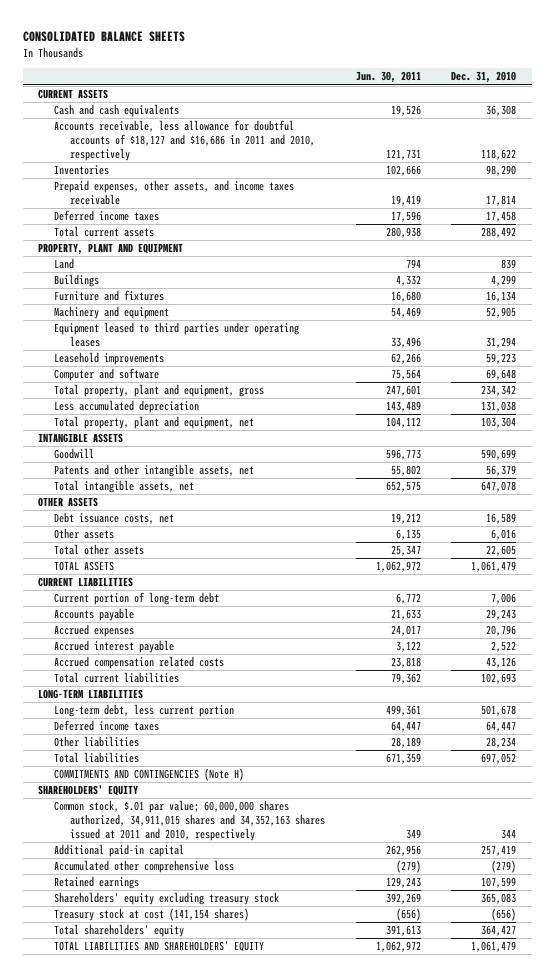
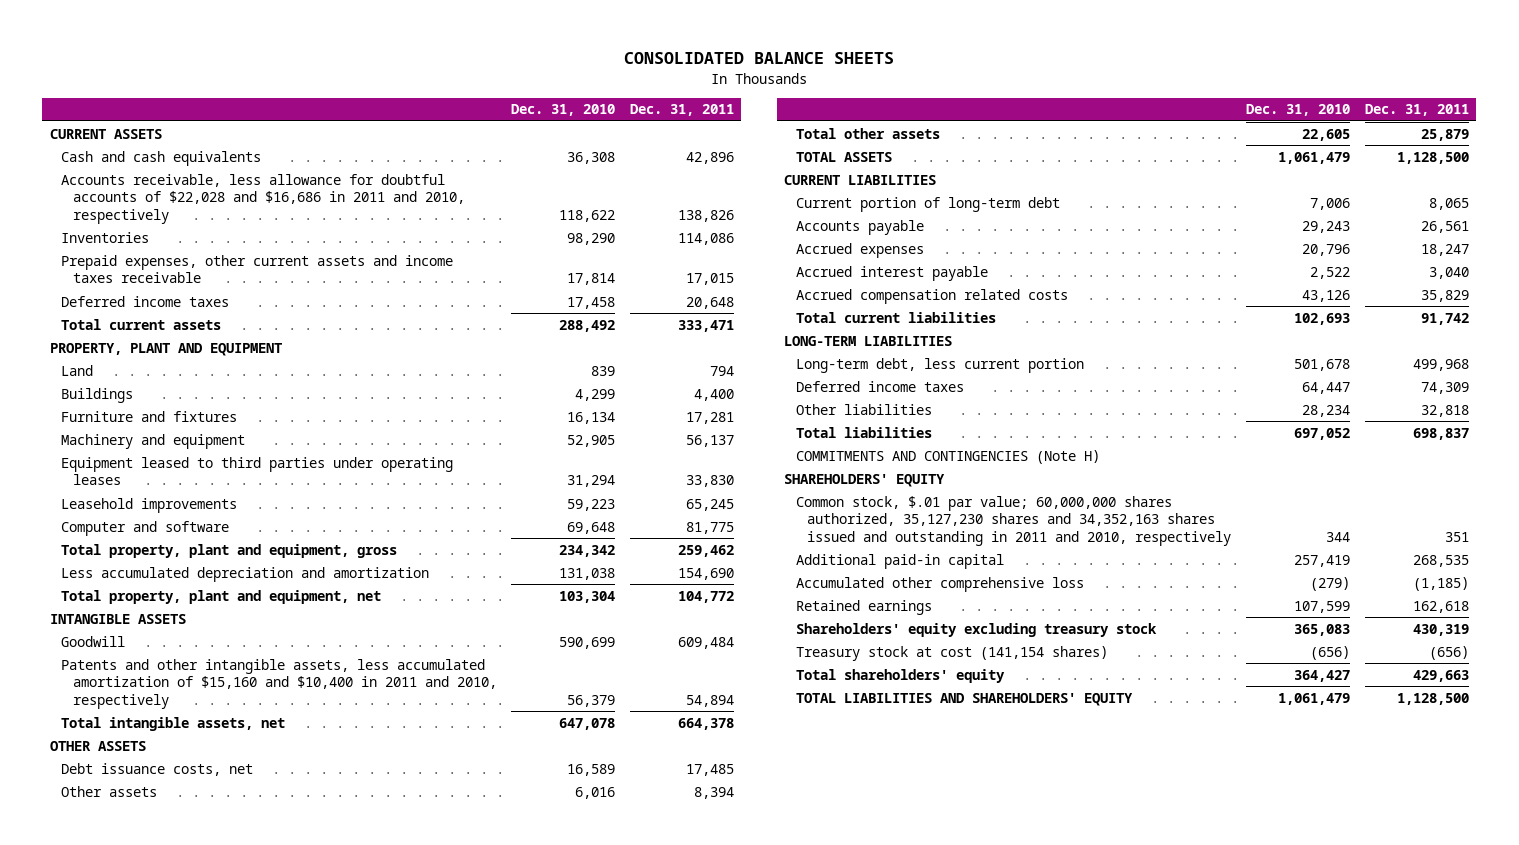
[355,71,421,84] Jun. 30, 2011 -> none
none -> [630,104,735,117] Dec. 31, 2011
[54,120,315,161] Accounts receivable, less allowance for doubtful accounts of $18,127 and $16,686 in 2011 and 2010, respectively -> [61,173,465,225] Accounts receivable, less allowance for doubtful accounts of $22,028 and $16,686 in 2011 and 2010, respectively
[54,180,295,205] Prepaid expenses, other assets, and income taxes receivable -> [61,254,454,284] Prepaid expenses, other current assets and income taxes receivable
[54,400,200,414] Less accumulated depreciation -> [61,566,430,582] Less accumulated depreciation and amortization
[54,464,255,478] Patents and other intangible assets, net -> [61,658,497,710] Patents and other intangible assets, less accumulated amortization of $15,160 and $10,400 in 2011 and 2010, respectively
[54,800,325,841] Common stock, $.01 par value; 60,000,000 shares authorized, 34,911,015 shares and 34,352,163 shares issued at 2011 and 2010, respectively -> [795,495,1232,547] Common stock, $.01 par value; 60,000,000 shares authorized, 35,127,230 shares and 34,352,163 shares issued and outstanding in 2011 and 2010, respectively

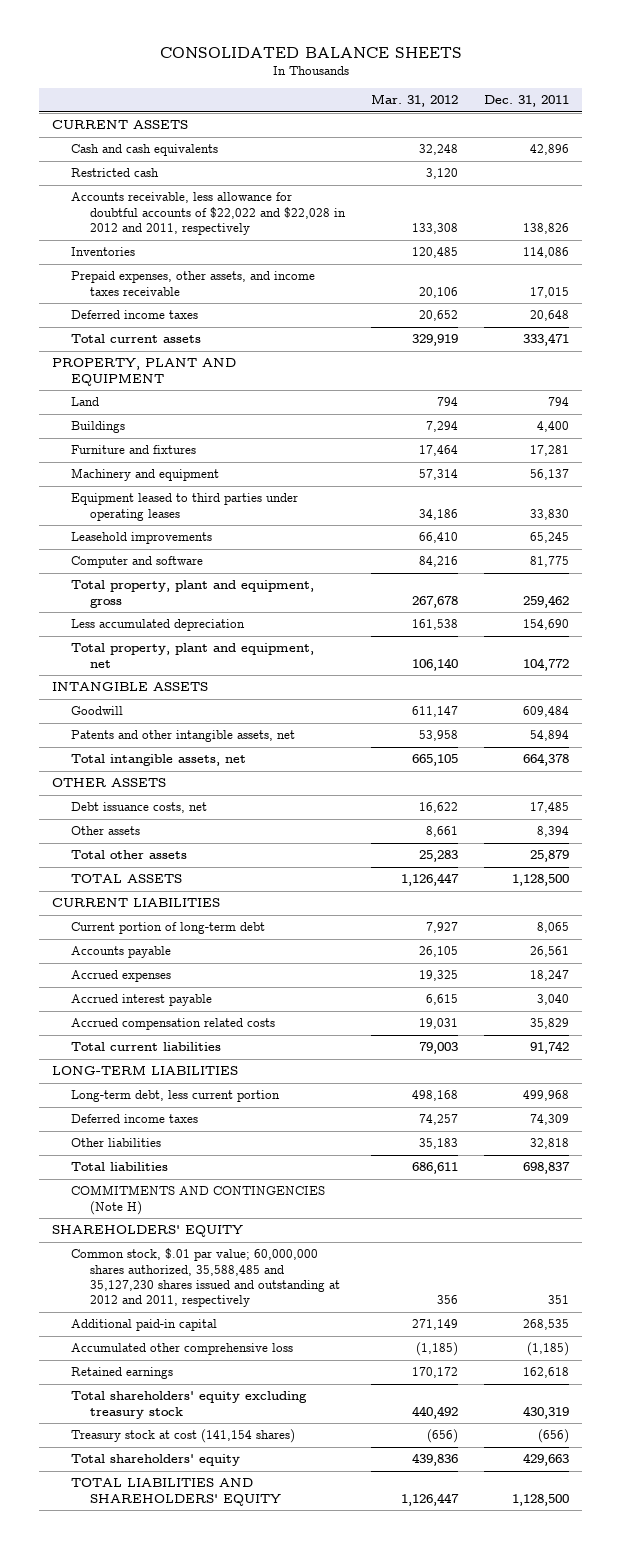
[511,104,616,117] Dec. 31, 2010 -> none
none -> [371,94,459,108] Mar. 31, 2012
none -> [71,168,160,178] Restricted cash
[61,173,465,225] Accounts receivable, less allowance for doubtful accounts of $22,028 and $16,686 in 2011 and 2010, respectively -> [71,192,347,236] Accounts receivable, less allowance for doubtful accounts of $22,022 and $22,028 in 2012 and 2011, respectively
[61,254,454,284] Prepaid expenses, other current assets and income taxes receivable -> [71,271,316,296] Prepaid expenses, other assets, and income taxes receivable
[61,566,430,582] Less accumulated depreciation and amortization -> [71,619,246,632] Less accumulated depreciation
[61,658,497,710] Patents and other intangible assets, less accumulated amortization of $15,160 and $10,400 in 2011 and 2010, respectively -> [71,730,296,743] Patents and other intangible assets, net
[795,495,1232,547] Common stock, $.01 par value; 60,000,000 shares authorized, 35,127,230 shares and 34,352,163 shares issued and outstanding in 2011 and 2010, respectively -> [71,1248,341,1308] Common stock, $.01 par value; 60,000,000 shares authorized, 35,588,485 and 35,127,230 shares issued and outstanding at 2012 and 2011, respectively
[795,622,1157,637] Shareholders' equity excluding treasury stock -> [71,1391,308,1419] Total shareholders' equity excluding treasury stock

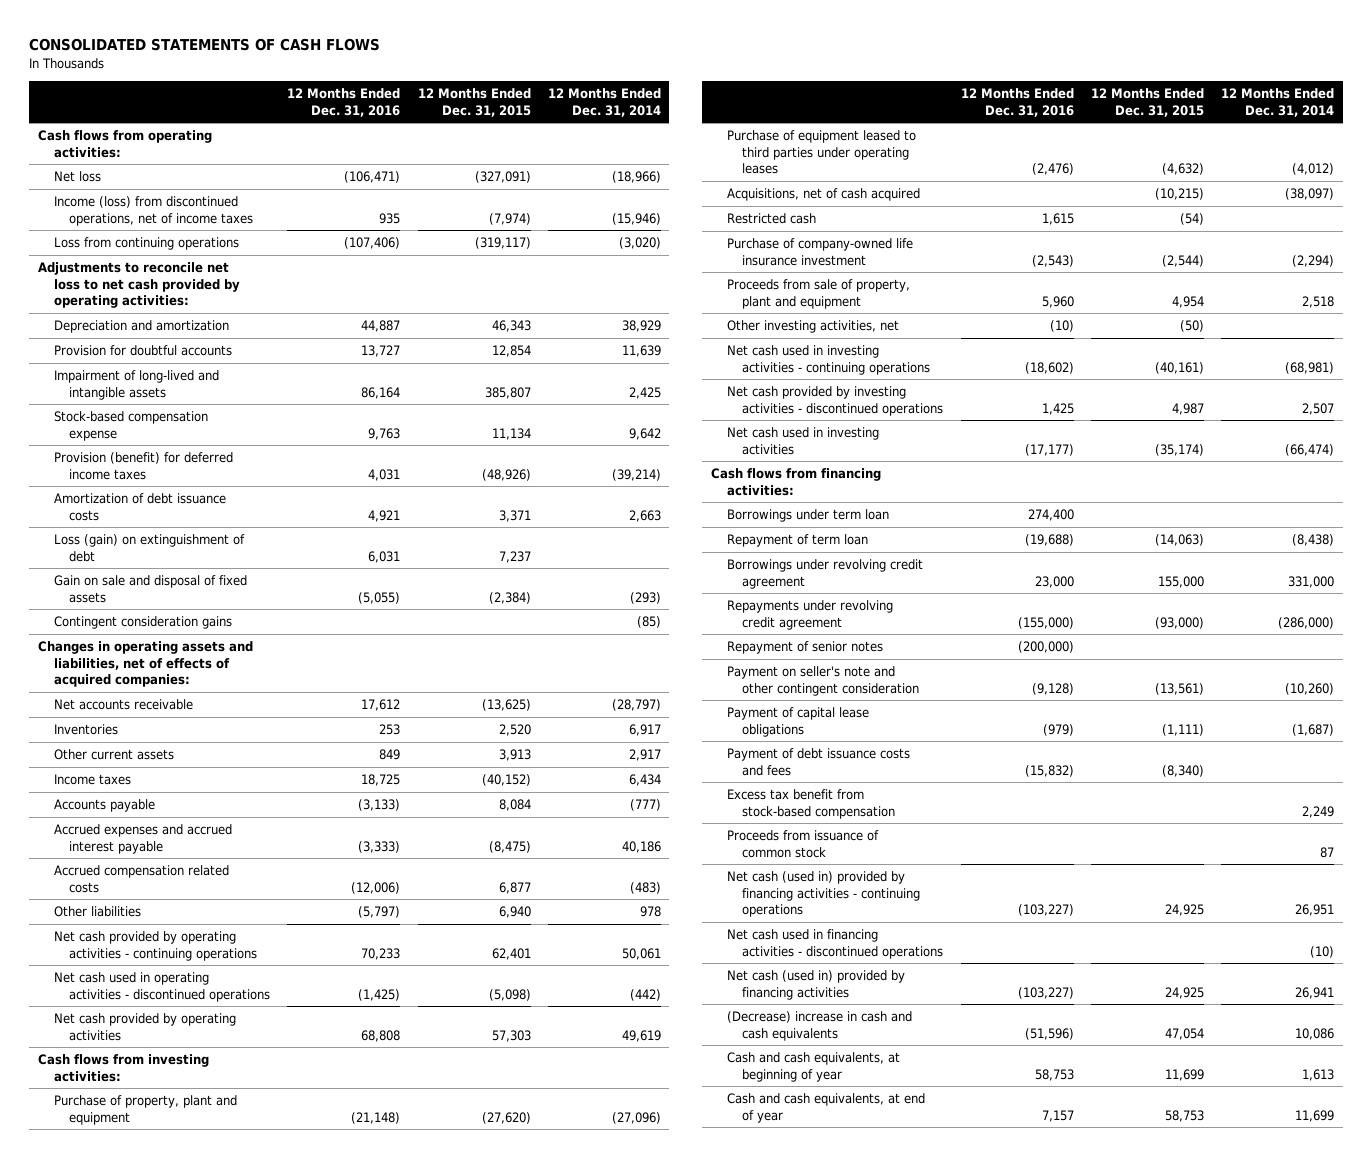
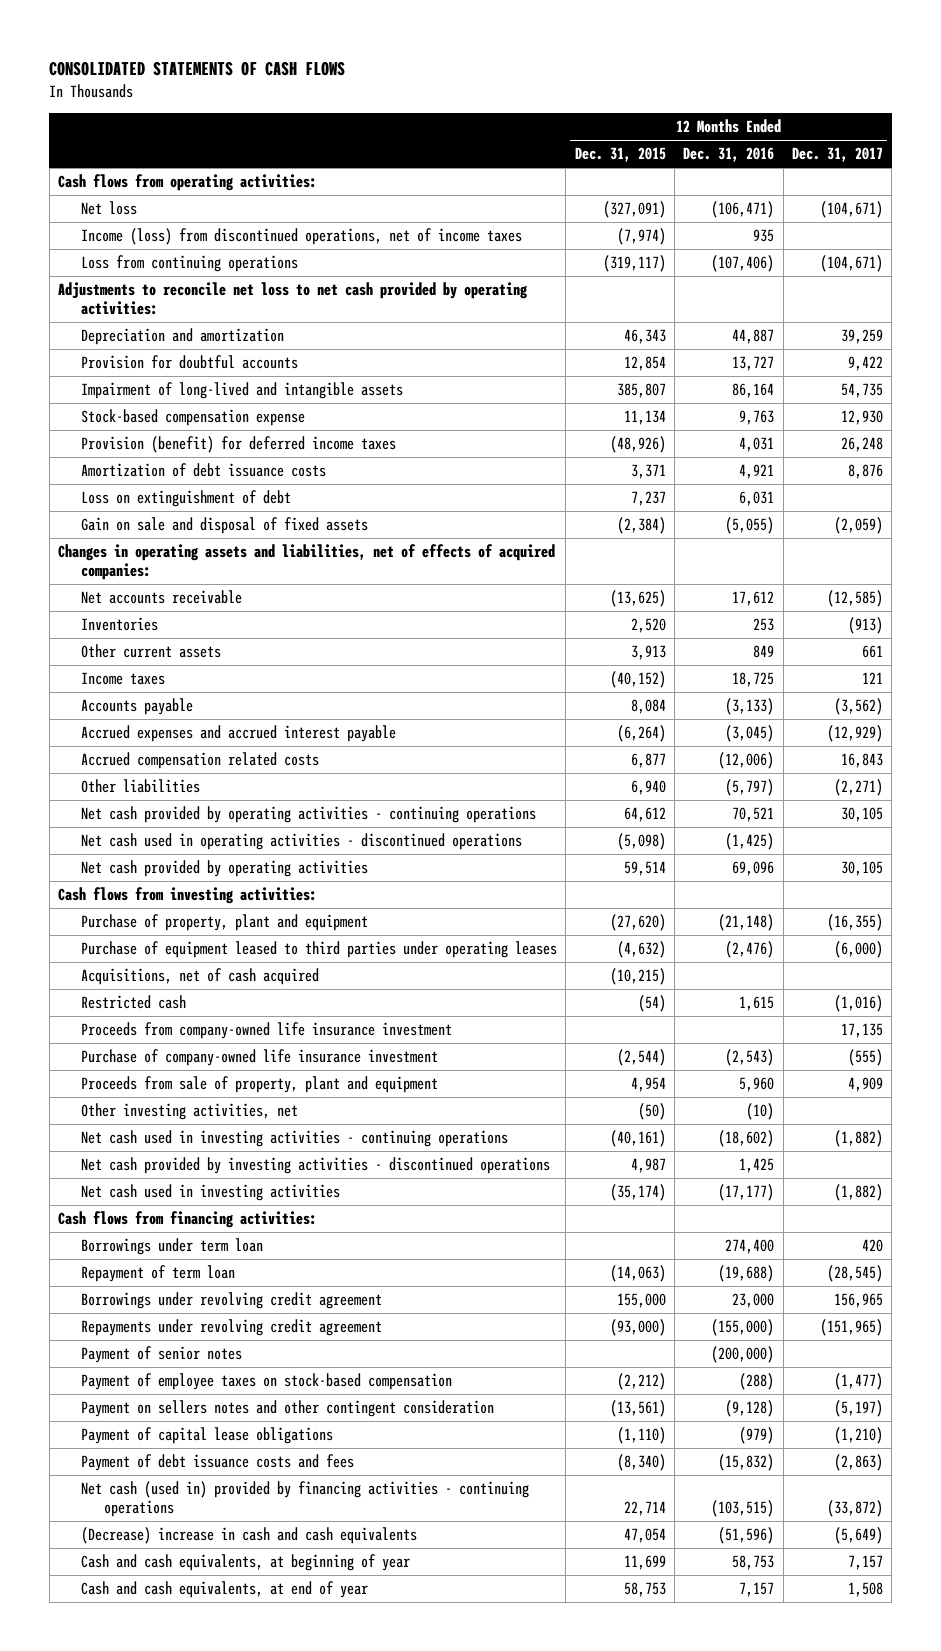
[547,88,661,117] 12 Months Ended Dec. 31, 2014 -> none
none -> [791,147,883,163] Dec. 31, 2017
[53,534,245,562] Loss (gain) on extinguishment of debt -> [81,490,292,508] Loss on extinguishment of debt
[53,616,232,630] Contingent consideration gains -> none
[358,840,401,853] (3,333) -> [725,725,775,743] (3,045)
[488,840,531,853] (8,475) -> [616,725,666,743] (6,264)
[361,947,401,960] 70,233 -> [732,807,775,823] 70,521
[491,947,531,960] 62,401 -> [623,807,666,823] 64,612
[361,1029,401,1042] 68,808 -> [732,861,775,877] 69,096
[491,1029,531,1042] 57,303 -> [623,861,666,877] 59,514
none -> [81,1022,453,1040] Proceeds from company-owned life insurance investment
[726,641,883,655] Repayment of senior notes -> [81,1346,243,1364] Payment of senior notes
none -> [81,1373,453,1391] Payment of employee taxes on stock-based compensation
[726,666,920,696] Payment on seller's note and other contingent consideration -> [81,1400,495,1418] Payment on sellers notes and other contingent consideration
[1161,723,1204,736] (1,111) -> [616,1427,666,1445] (1,110)
[726,789,896,819] Excess tax benefit from stock-based compensation -> none
[726,830,879,858] Proceeds from issuance of common stock -> none
[726,929,944,959] Net cash used in financing activities - discontinued operations -> none
[726,970,905,1000] Net cash (used in) provided by financing activities -> none
[1017,904,1074,917] (103,227) -> [711,1500,775,1518] (103,515)
[1164,904,1204,917] 24,925 -> [623,1501,666,1517] 22,714

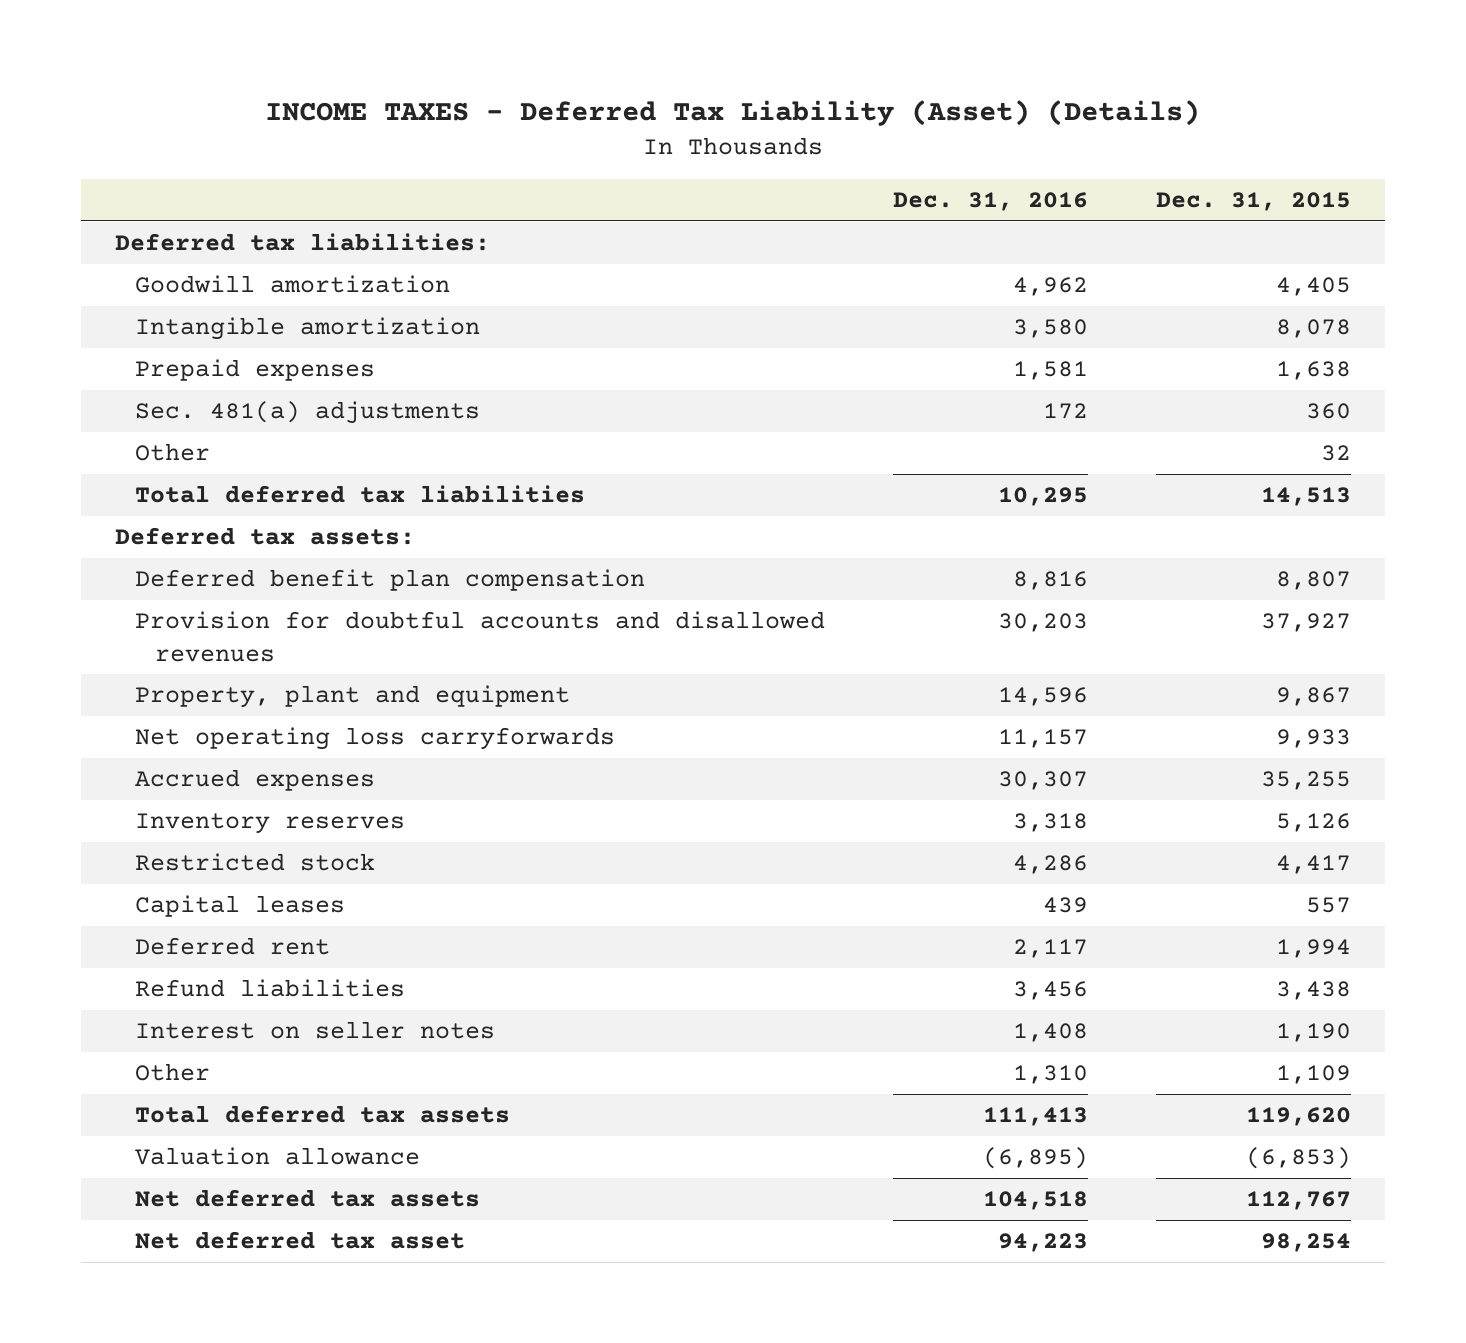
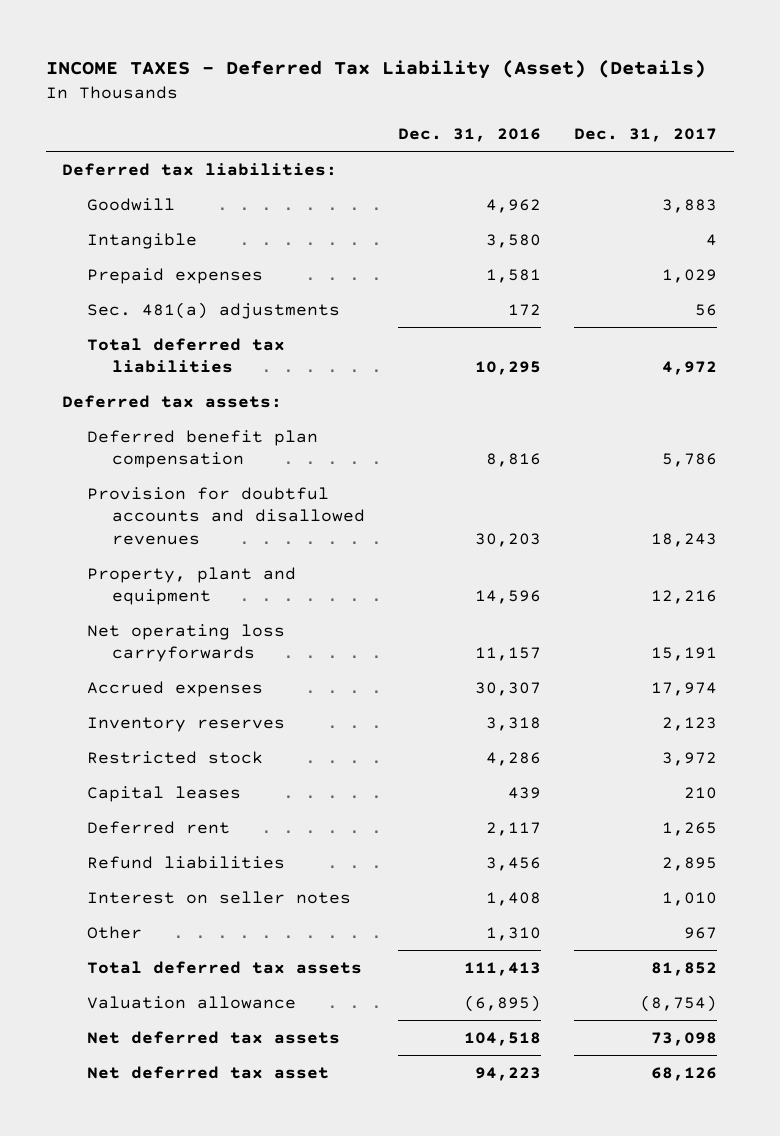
[1156,192,1352,212] Dec. 31, 2015 -> none
none -> [574,127,718,142] Dec. 31, 2017
[134,275,450,294] Goodwill amortization -> [87,197,176,211] Goodwill
[134,317,480,341] Intangible amortization -> [87,232,198,249] Intangible
[134,443,210,462] Other -> none

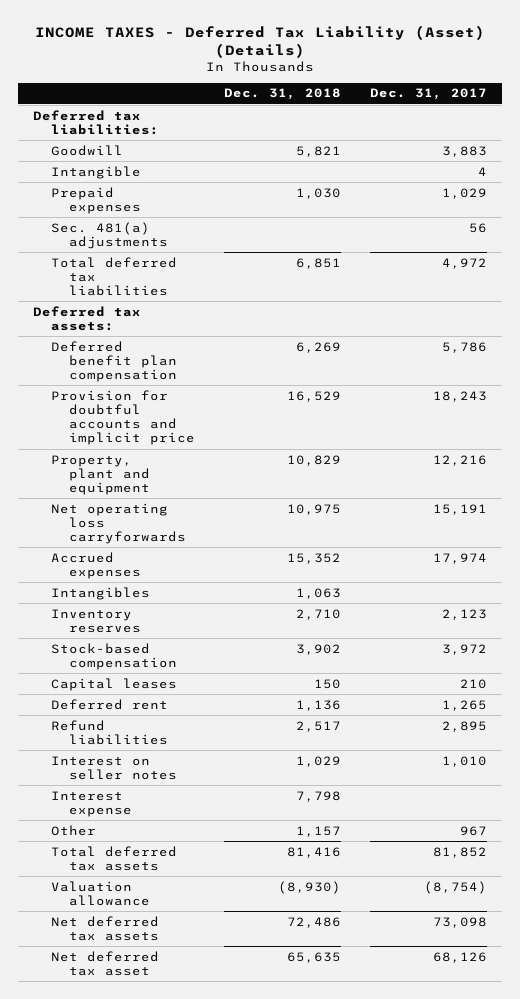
[398,127,542,142] Dec. 31, 2016 -> none
none -> [224,88,342,101] Dec. 31, 2018
[87,486,366,545] Provision for doubtful accounts and disallowed revenues -> [51,389,196,446] Provision for doubtful accounts and implicit price
none -> [51,586,151,600] Intangibles
[87,750,264,764] Restricted stock -> [51,642,178,670] Stock-based compensation
none -> [51,790,133,817] Interest expense

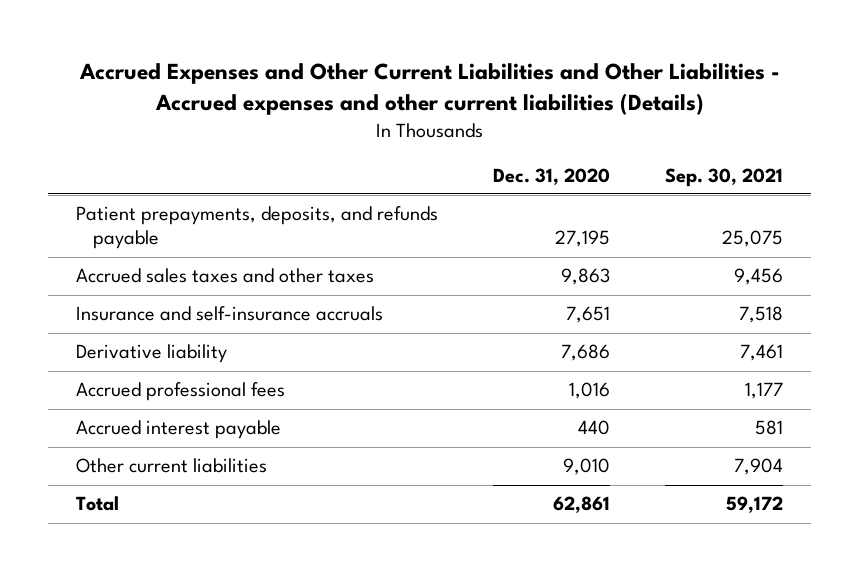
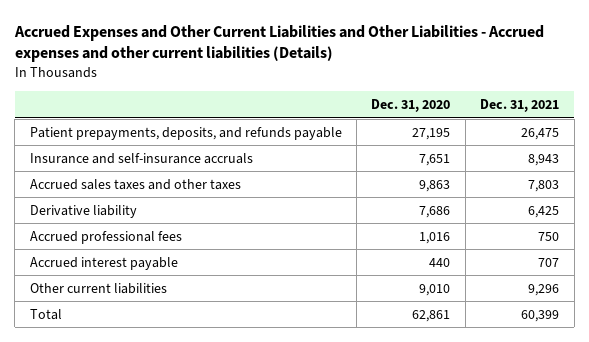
[665,167,784,187] Sep. 30, 2021 -> none
none -> [480,99,560,113] Dec. 31, 2021
[75,268,374,284] Accrued sales taxes and other taxes -> [29,178,241,190] Accrued sales taxes and other taxes

